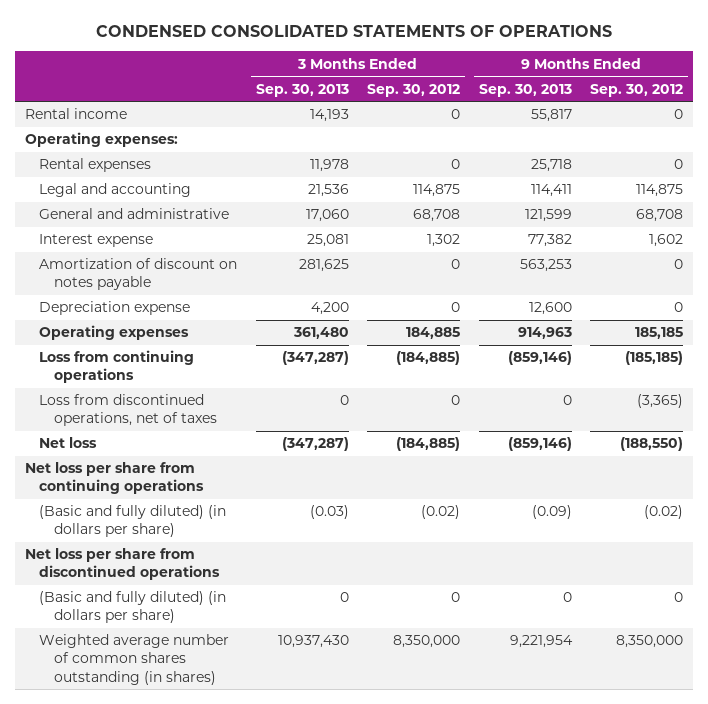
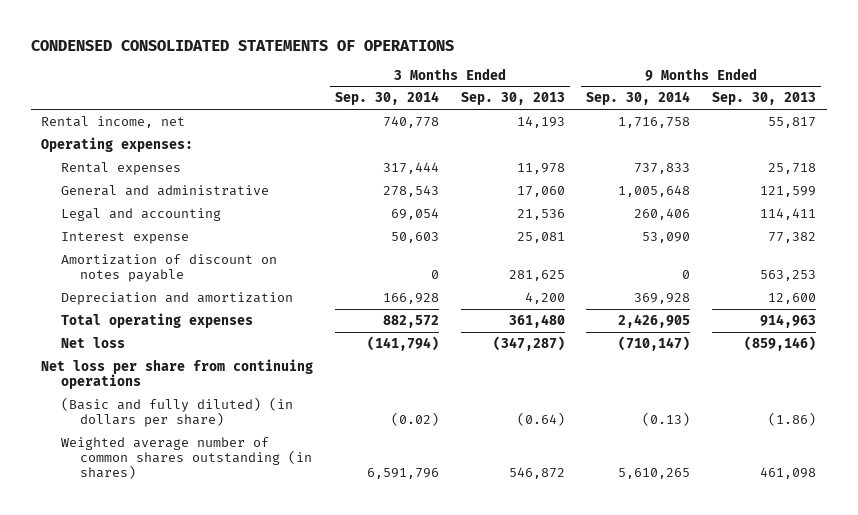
[367,83,461,97] Sep. 30, 2012 -> none
[590,83,684,97] Sep. 30, 2012 -> none
none -> [335,91,440,106] Sep. 30, 2014
none -> [586,91,691,106] Sep. 30, 2014
[24,108,127,120] Rental income -> [41,115,186,128] Rental income, net
[39,183,192,198] Legal and accounting -> [60,207,221,221] Legal and accounting
[39,350,195,384] Loss from continuing operations -> none
[39,394,217,427] Loss from discontinued operations, net of taxes -> none
[39,301,191,316] Depreciation expense -> [60,291,293,305] Depreciation and amortization
[39,325,190,341] Operating expenses -> [60,312,253,328] Total operating expenses
[24,548,221,581] Net loss per share from discontinued operations -> none
[39,591,227,624] (Basic and fully diluted) (in dollars per share) -> none
[309,505,349,520] (0.03) -> [516,412,565,427] (0.64)
[531,505,572,520] (0.09) -> [768,412,817,427] (1.86)
[277,635,349,649] 10,937,430 -> [508,467,565,480] 546,872
[509,635,573,649] 9,221,954 -> [760,467,817,480] 461,098

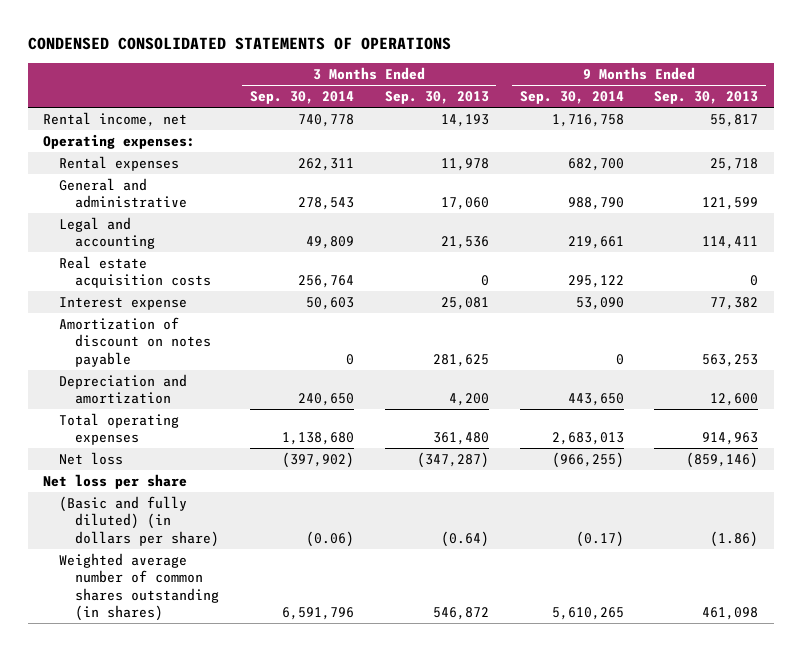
[383,161,440,174] 317,444 -> [298,157,355,171] 262,311
[634,162,691,174] 737,833 -> [567,157,624,171] 682,700
[618,184,691,197] 1,005,648 -> [567,197,624,211] 988,790
[391,207,440,220] 69,054 -> [306,236,355,250] 49,809
[634,207,691,220] 260,406 -> [567,236,624,250] 219,661
none -> [59,255,212,289] Real estate acquisition costs
[383,292,440,304] 166,928 -> [298,393,355,407] 240,650
[634,292,691,304] 369,928 -> [567,393,624,407] 443,650
[383,314,440,328] 882,572 -> [282,432,355,446] 1,138,680
[618,313,691,328] 2,426,905 -> [551,432,624,446] 2,683,013
[367,335,440,351] (141,794) -> [282,451,355,468] (397,902)
[618,335,691,351] (710,147) -> [551,451,624,468] (966,255)
[41,358,314,390] Net loss per share from continuing operations -> [43,473,188,489] Net loss per share
[391,412,440,427] (0.02) -> [306,530,355,547] (0.06)
[642,412,691,427] (0.13) -> [575,530,624,547] (0.17)

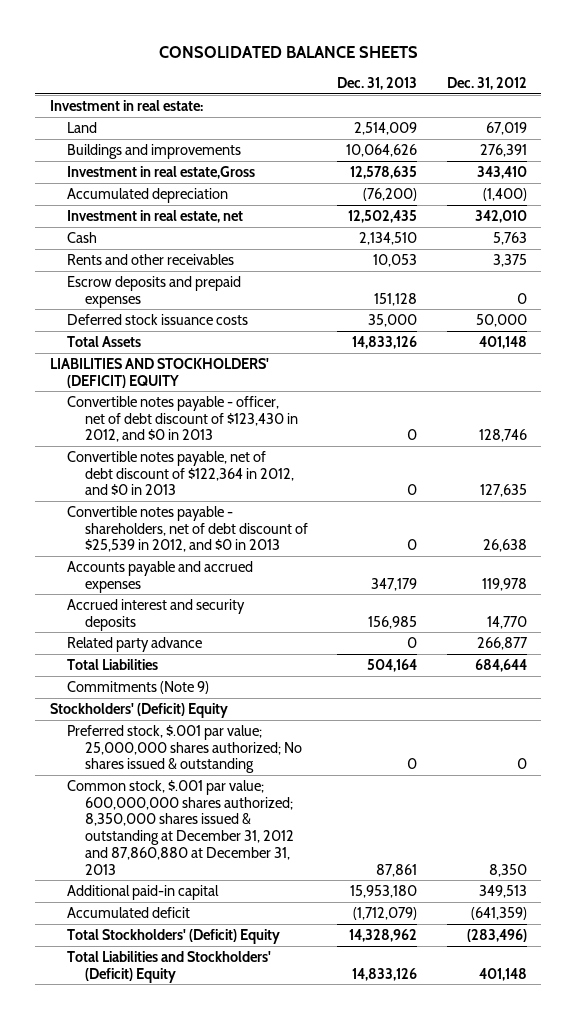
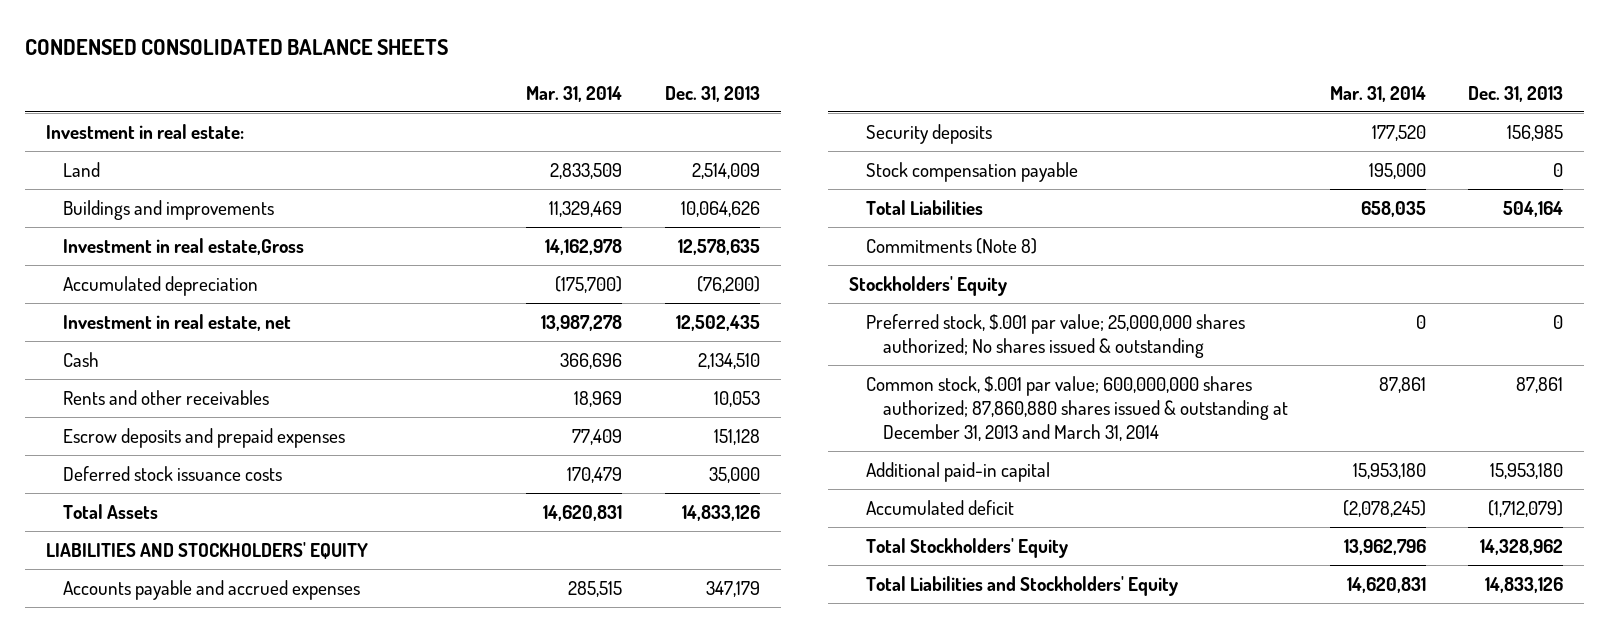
[159,45,419,58] CONSOLIDATED BALANCE SHEETS -> [25,38,449,55] CONDENSED CONSOLIDATED BALANCE SHEETS
[446,77,527,91] Dec. 31, 2012 -> none
none -> [526,85,623,102] Mar. 31, 2014
[67,395,298,443] Convertible notes payable - officer, net of debt discount of $123,430 in 2012, and $0 in 2013 -> none
[67,450,294,496] Convertible notes payable, net of debt discount of $122,364 in 2012, and $0 in 2013 -> none
[67,505,308,553] Convertible notes payable - shareholders, net of debt discount of $25,539 in 2012, and $0 in 2013 -> none
[49,357,269,388] LIABILITIES AND STOCKHOLDERS' (DEFICIT) EQUITY -> [46,541,369,559] LIABILITIES AND STOCKHOLDERS' EQUITY
[67,636,203,652] Related party advance -> none
[67,598,246,631] Accrued interest and security deposits -> [866,123,993,144] Security deposits
none -> [866,161,1079,182] Stock compensation payable
[67,680,210,694] Commitments (Note 9) -> [866,237,1038,254] Commitments (Note 8)
[49,702,228,718] Stockholders' (Deficit) Equity -> [849,275,1008,296] Stockholders' Equity
[67,779,294,875] Common stock, $.001 par value; 600,000,000 shares authorized; 8,350,000 shares issued & outstanding at December 31, 2012 and 87,860,880 at December 31, 2013 -> [866,375,1288,442] Common stock, $.001 par value; 600,000,000 shares authorized; 87,860,880 shares issued & outstanding at December 31, 2013 and March 31, 2014
[67,928,281,944] Total Stockholders' (Deficit) Equity -> [866,537,1069,558] Total Stockholders' Equity
[67,950,272,983] Total Liabilities and Stockholders' (Deficit) Equity -> [866,575,1179,596] Total Liabilities and Stockholders' Equity

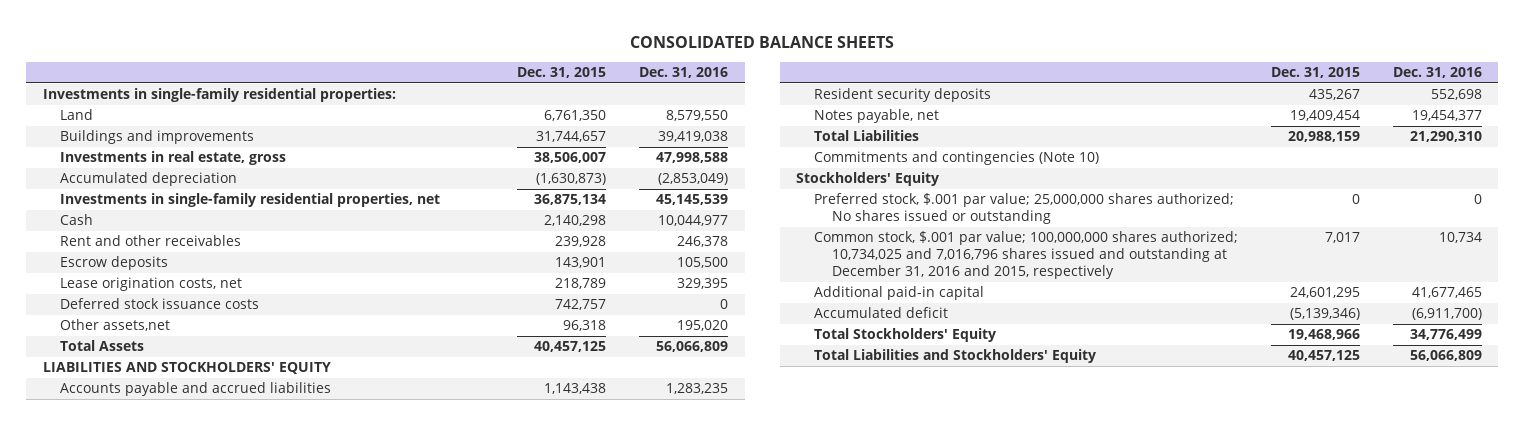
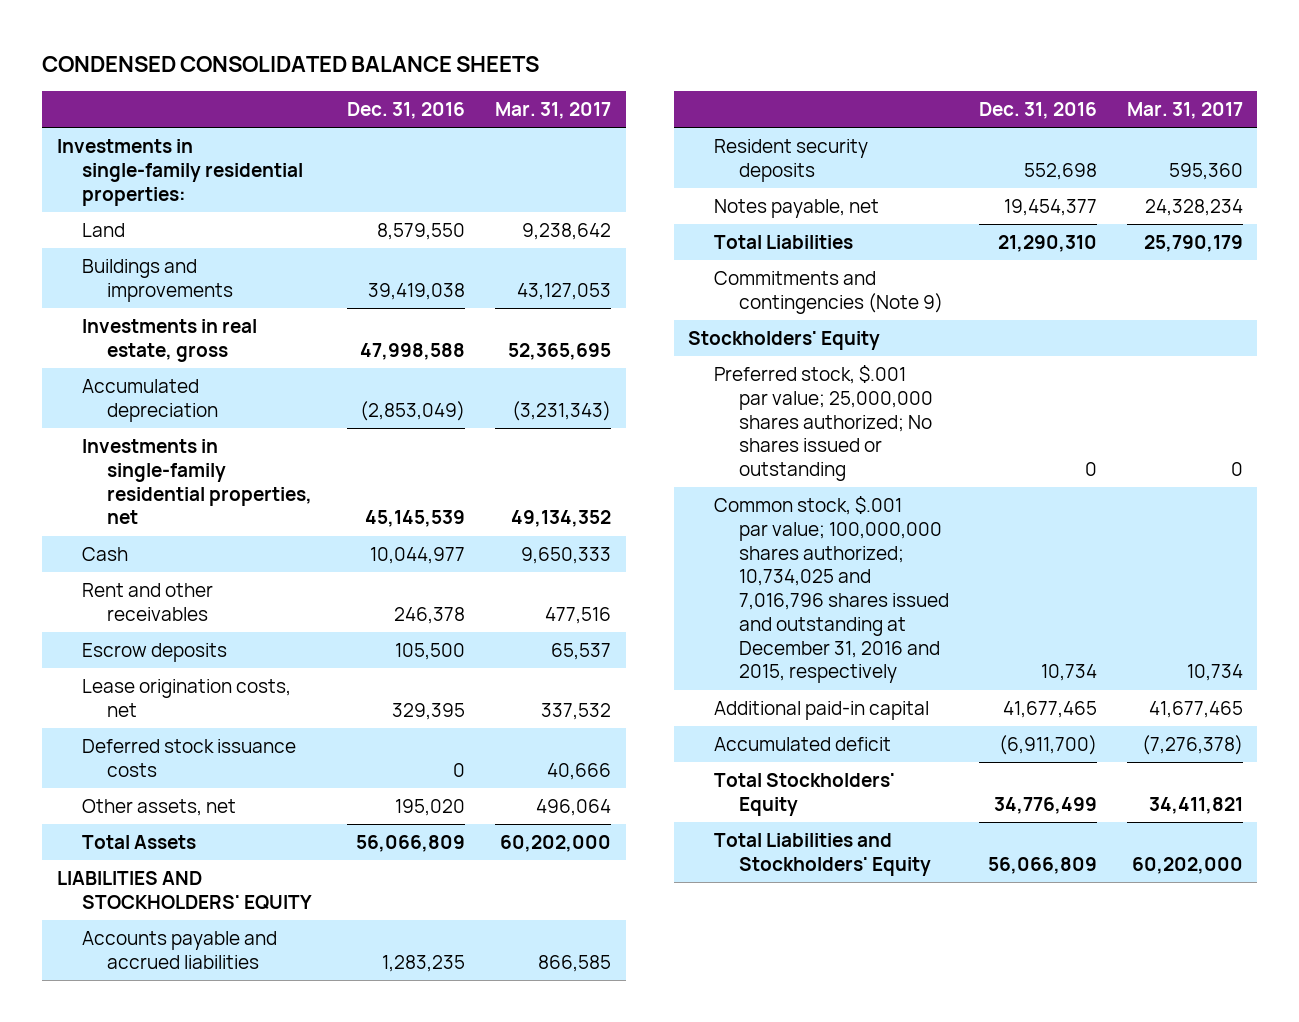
[630,36,895,49] CONSOLIDATED BALANCE SHEETS -> [42,55,540,72] CONDENSED CONSOLIDATED BALANCE SHEETS
[517,67,607,79] Dec. 31, 2015 -> none
none -> [494,101,611,119] Mar. 31, 2017
[60,319,171,332] Other assets,net -> [82,799,237,817] Other assets, net
[813,151,1099,166] Commitments and contingencies (Note 10) -> [713,271,943,314] Commitments and contingencies (Note 9)

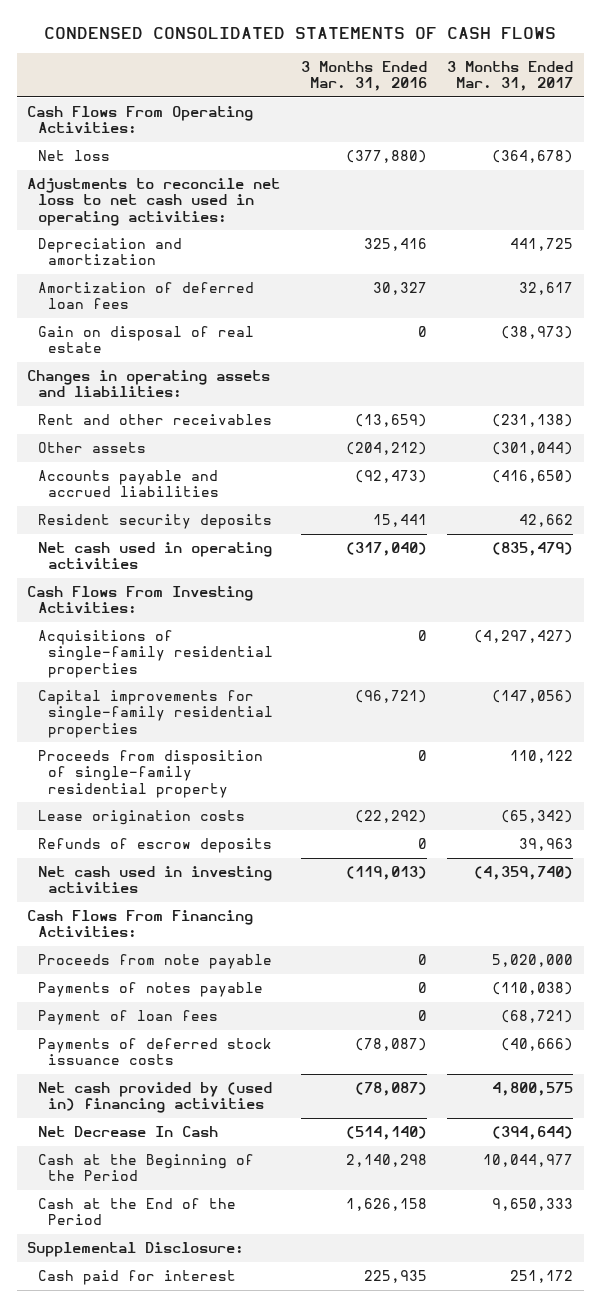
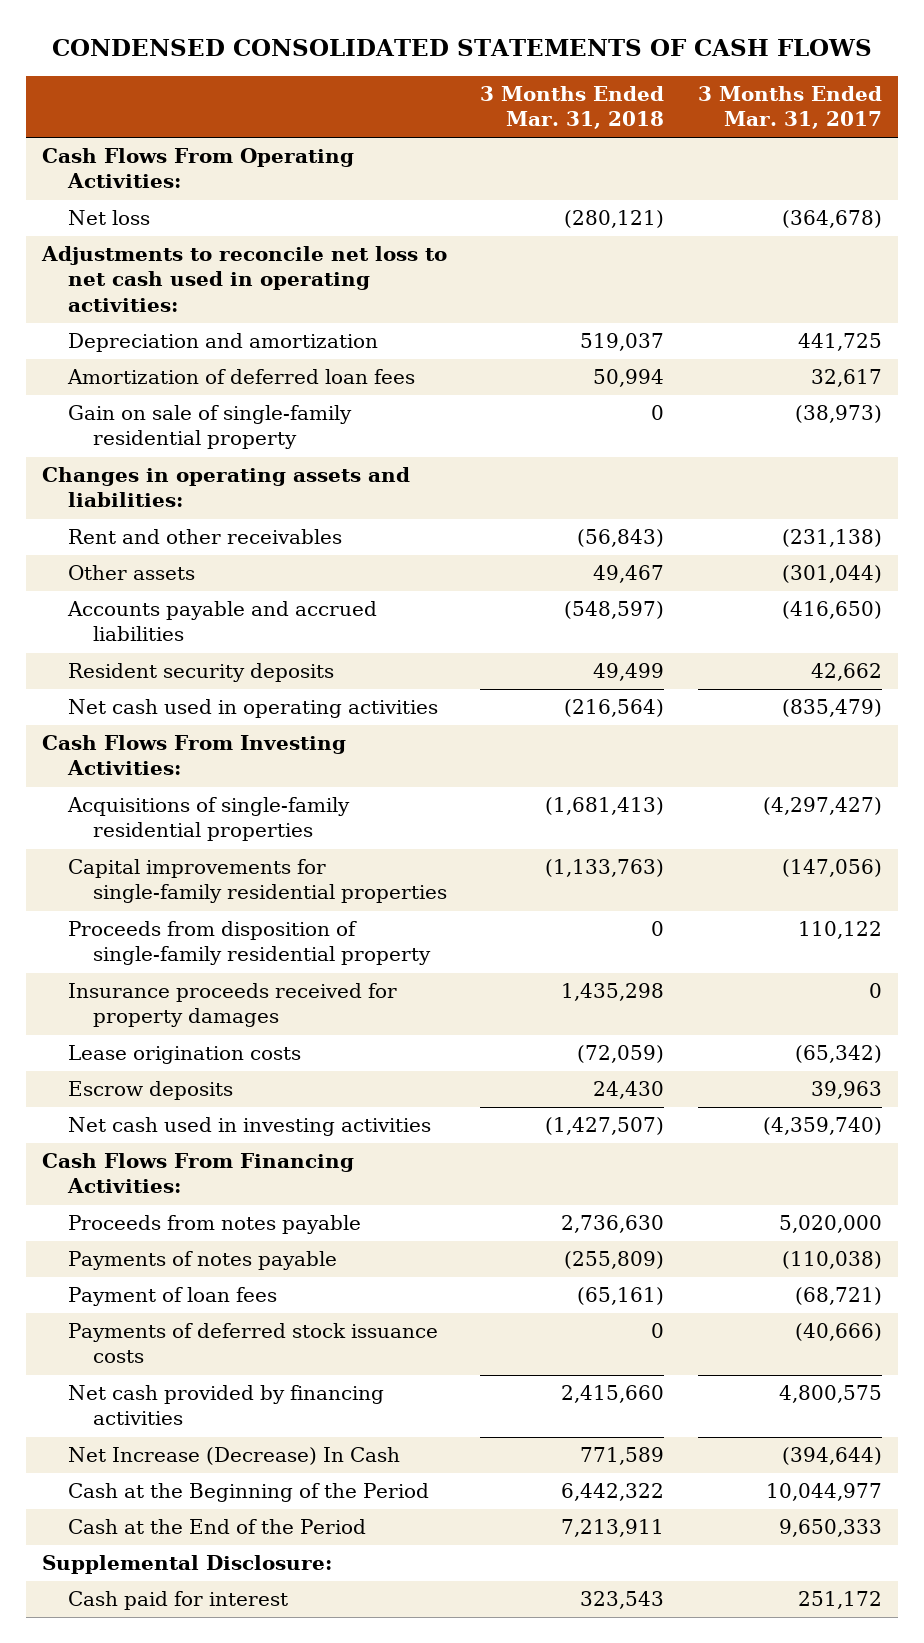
[300,60,427,92] 3 Months Ended Mar. 31, 2016 -> none
none -> [480,86,665,130] 3 Months Ended Mar. 31, 2018
[37,326,254,354] Gain on disposal of real estate -> [67,405,352,450] Gain on sale of single-family residential property
none -> [67,983,397,1028] Insurance proceeds received for property damages
[37,838,272,854] Refunds of escrow deposits -> [67,1081,233,1101] Escrow deposits
[37,954,272,970] Proceeds from note payable -> [67,1215,361,1235] Proceeds from notes payable
[37,1082,272,1114] Net cash provided by (used in) financing activities -> [67,1385,384,1426] Net cash provided by financing activities
[37,1126,218,1138] Net Decrease In Cash -> [67,1447,400,1466] Net Increase (Decrease) In Cash

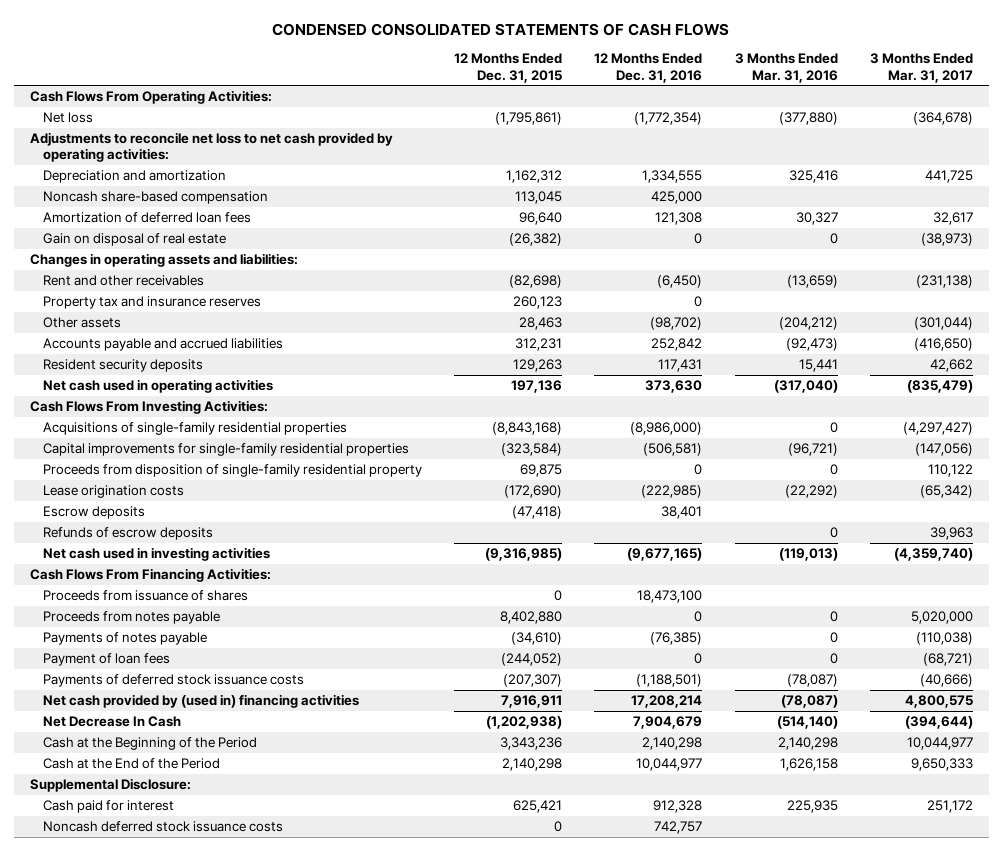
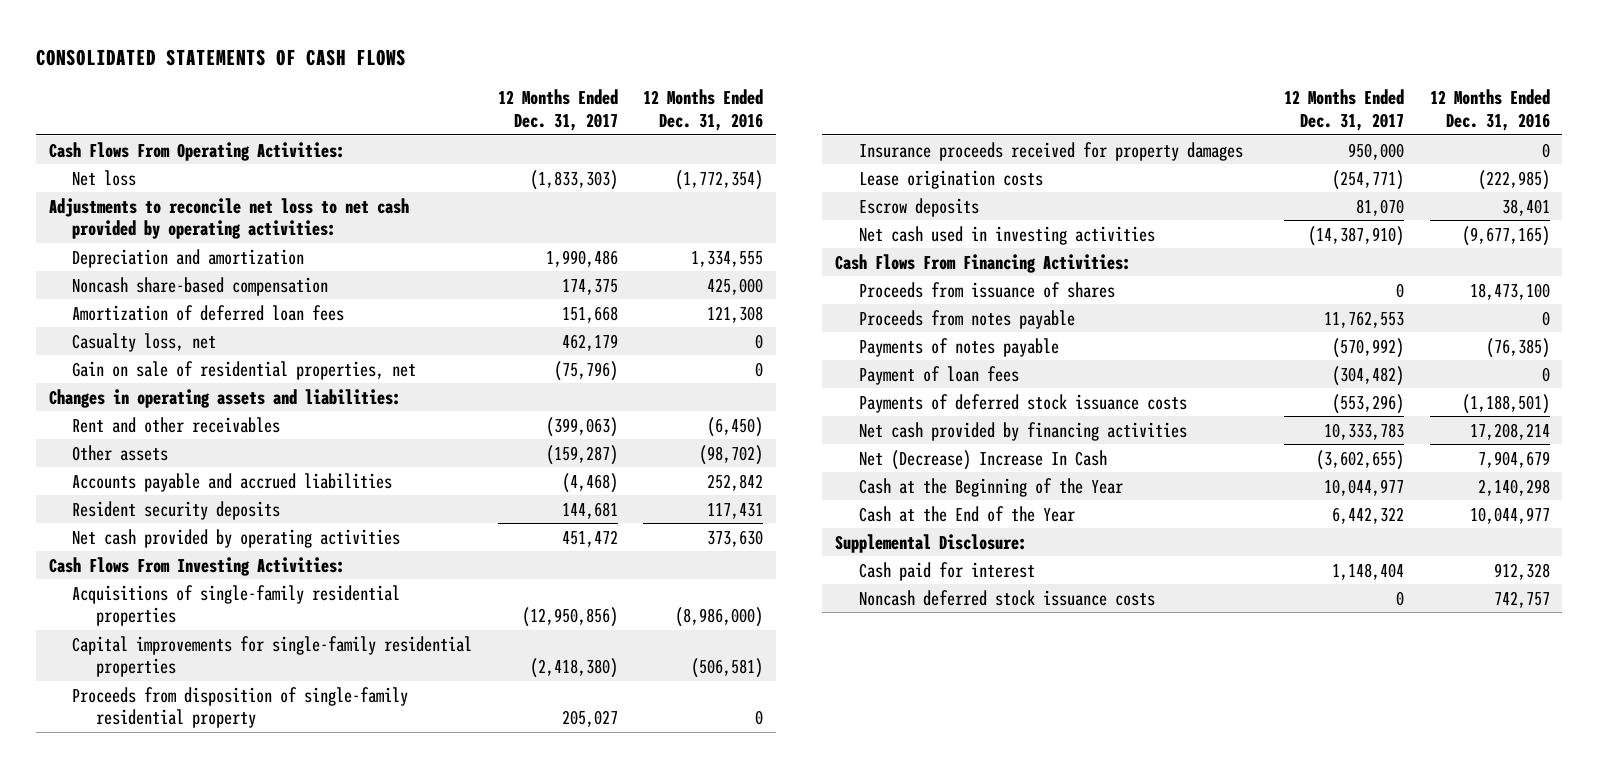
[272,22,730,36] CONDENSED CONSOLIDATED STATEMENTS OF CASH FLOWS -> [35,48,406,66] CONSOLIDATED STATEMENTS OF CASH FLOWS
[453,53,562,83] 12 Months Ended Dec. 31, 2015 -> none
[734,53,838,83] 3 Months Ended Mar. 31, 2016 -> none
[870,53,974,83] 3 Months Ended Mar. 31, 2017 -> none
none -> [497,89,618,132] 12 Months Ended Dec. 31, 2017
none -> [72,332,217,352] Casualty loss, net
[42,233,226,247] Gain on disposal of real estate -> [72,360,417,380] Gain on sale of residential properties, net
[42,296,261,310] Property tax and insurance reserves -> none
[42,379,273,394] Net cash used in operating activities -> [72,528,401,548] Net cash provided by operating activities
none -> [858,141,1243,161] Insurance proceeds received for property damages
[42,527,213,541] Refunds of escrow deposits -> none
[42,694,359,709] Net cash provided by (used in) financing activities -> [858,421,1187,441] Net cash provided by financing activities
[42,716,181,728] Net Decrease In Cash -> [858,449,1107,470] Net (Decrease) Increase In Cash
[42,737,257,751] Cash at the Beginning of the Period -> [858,477,1123,497] Cash at the Beginning of the Year
[42,758,220,770] Cash at the End of the Period -> [858,505,1075,522] Cash at the End of the Year

